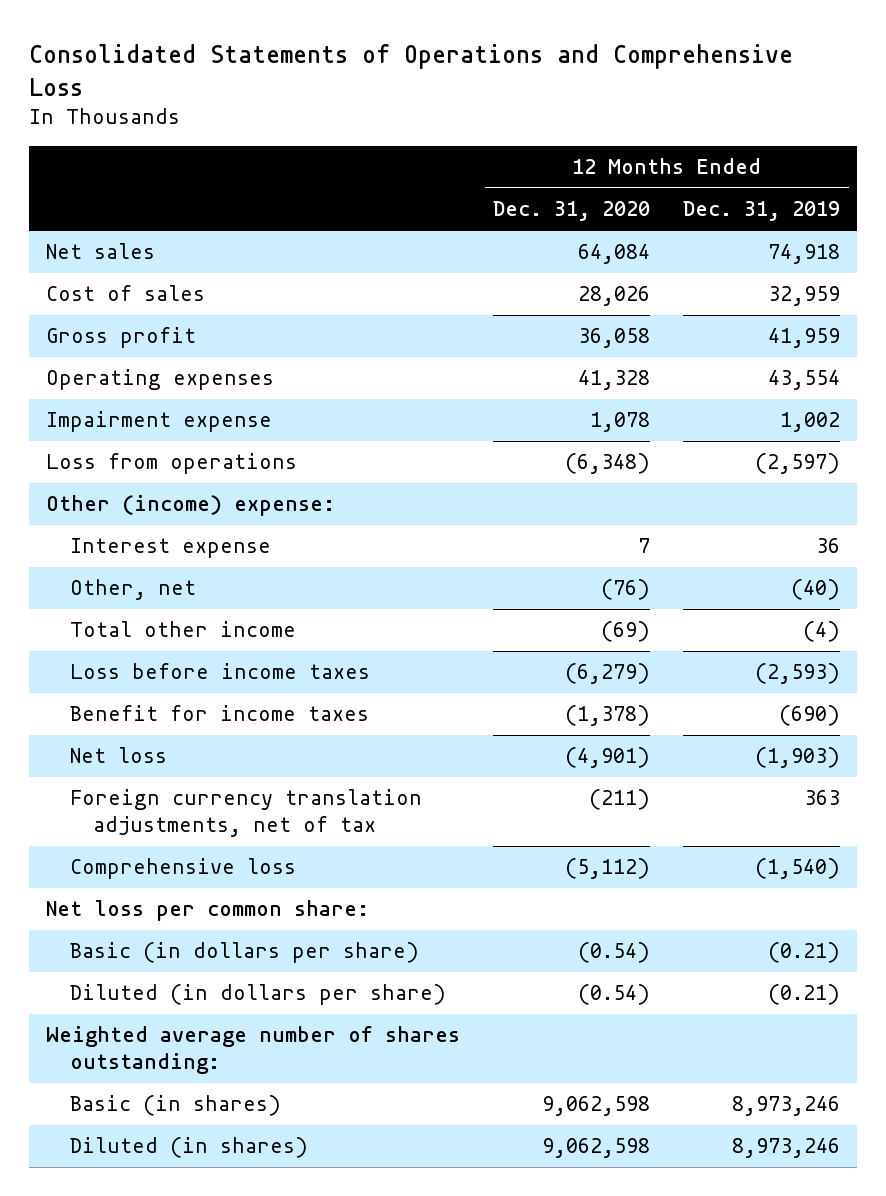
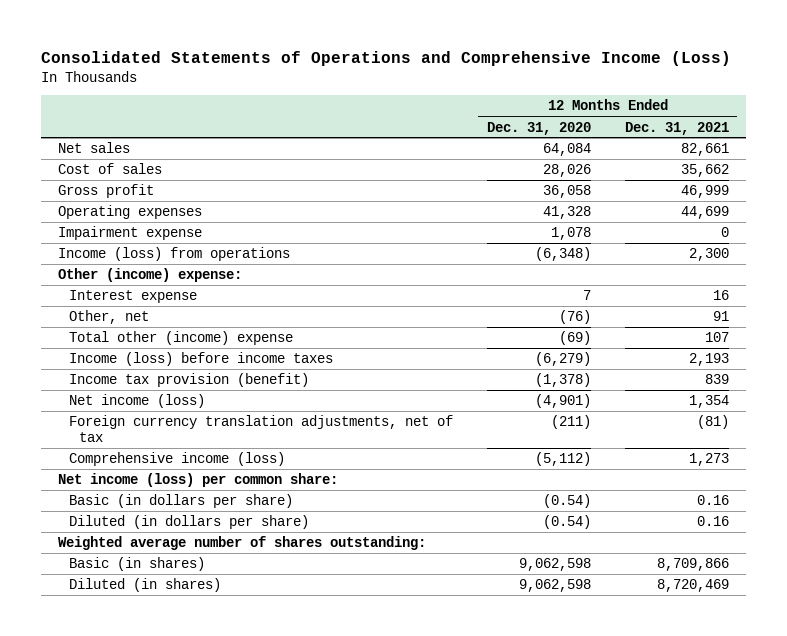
[29,43,794,96] Consolidated Statements of Operations and Comprehensive Loss -> [41,50,732,66] Consolidated Statements of Operations and Comprehensive Income (Loss)
[683,201,841,222] Dec. 31, 2019 -> none
none -> [624,121,729,135] Dec. 31, 2021
[46,453,298,475] Loss from operations -> [58,247,291,262] Income (loss) from operations
[69,621,296,638] Total other income -> [68,331,293,346] Total other (income) expense
[69,663,370,680] Loss before income taxes -> [68,352,333,367] Income (loss) before income taxes
[69,705,369,722] Benefit for income taxes -> [68,373,309,388] Income tax provision (benefit)
[69,747,167,764] Net loss -> [68,394,205,409] Net income (loss)
[69,858,296,880] Comprehensive loss -> [68,452,285,467] Comprehensive income (loss)
[46,900,370,922] Net loss per common share: -> [58,473,339,488] Net income (loss) per common share:

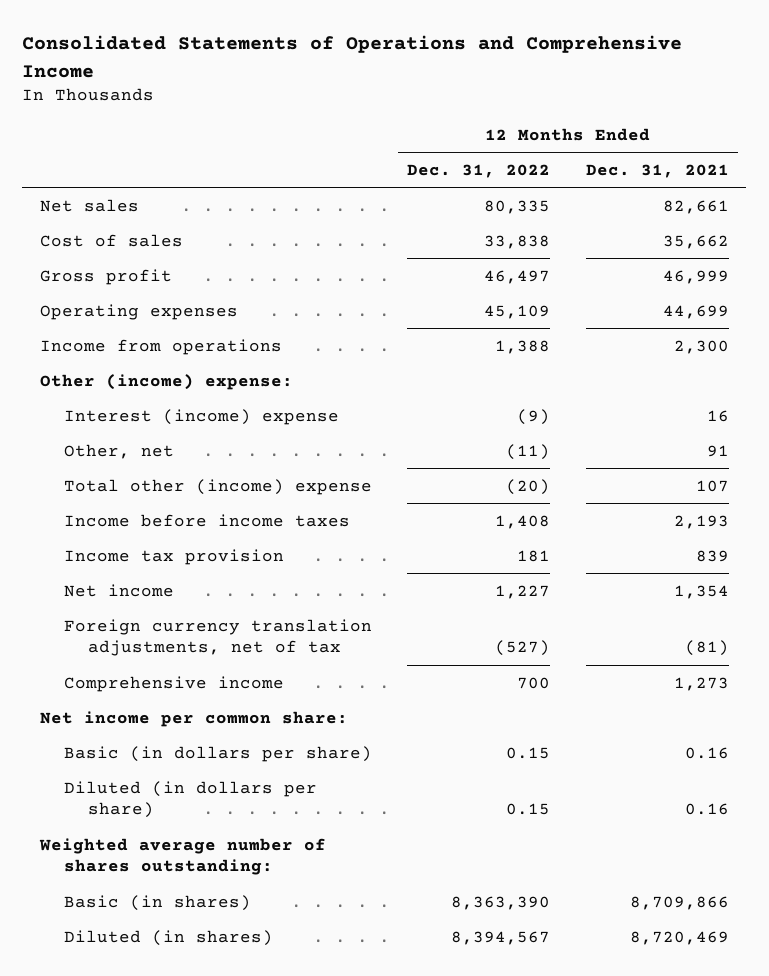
[41,50,732,66] Consolidated Statements of Operations and Comprehensive Income (Loss) -> [22,35,683,78] Consolidated Statements of Operations and Comprehensive Income
[486,121,591,135] Dec. 31, 2020 -> none
none -> [407,164,551,179] Dec. 31, 2022
[58,226,203,241] Impairment expense -> none
[58,247,291,262] Income (loss) from operations -> [40,338,283,355] Income from operations
[68,290,197,304] Interest expense -> [63,408,339,425] Interest (income) expense
[68,352,333,367] Income (loss) before income taxes -> [63,513,350,527] Income before income taxes
[68,373,309,388] Income tax provision (benefit) -> [63,548,284,565] Income tax provision
[68,394,205,409] Net income (loss) -> [63,583,174,597] Net income
[68,452,285,467] Comprehensive income (loss) -> [63,675,284,692] Comprehensive income
[58,473,339,488] Net income (loss) per common share: -> [40,710,349,727] Net income per common share:

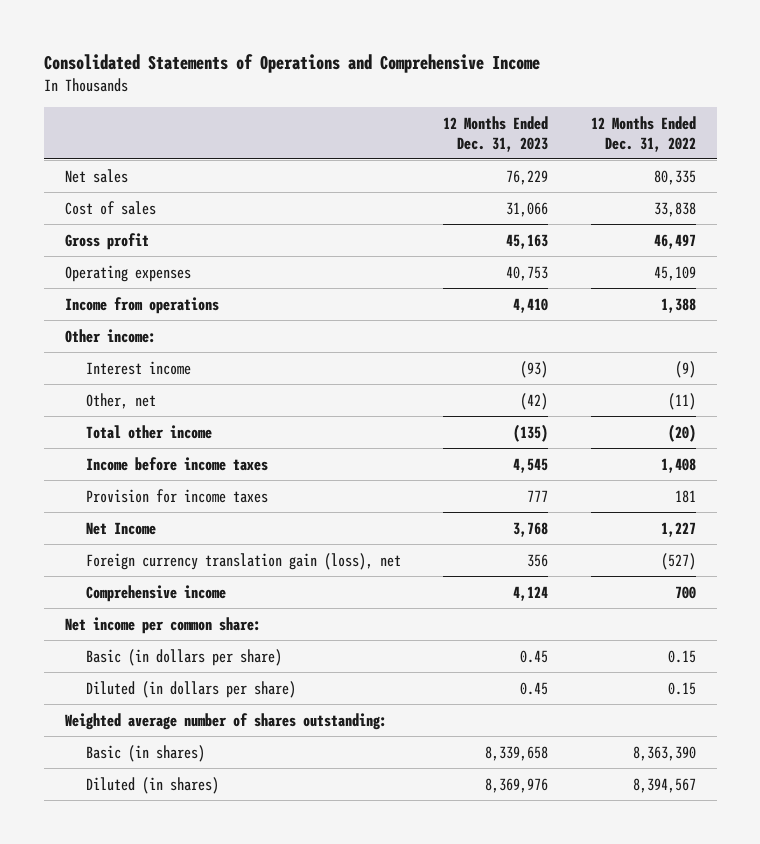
[585,164,729,179] Dec. 31, 2021 -> none
none -> [443,115,549,152] 12 Months Ended Dec. 31, 2023
[40,373,294,390] Other (income) expense: -> [64,328,156,343] Other income:
[63,408,339,425] Interest (income) expense -> [86,360,192,375] Interest income
[63,478,372,495] Total other (income) expense -> [86,424,213,439] Total other income
[63,548,284,565] Income tax provision -> [86,488,269,503] Provision for income taxes
[63,583,174,597] Net income -> [86,521,157,535] Net Income
[63,618,372,657] Foreign currency translation adjustments, net of tax -> [86,552,402,570] Foreign currency translation gain (loss), net

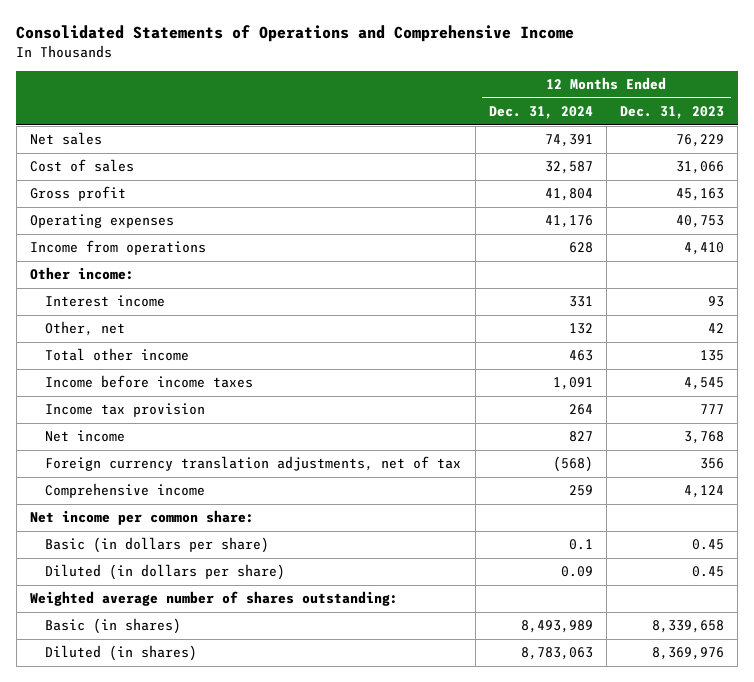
[590,115,696,152] 12 Months Ended Dec. 31, 2022 -> none
none -> [488,106,593,120] Dec. 31, 2024
[520,360,549,378] (93) -> [708,296,725,308] 93
[520,392,549,410] (42) -> [708,323,725,334] 42
[513,423,549,442] (135) -> [700,350,725,362] 135
[86,488,269,503] Provision for income taxes -> [45,403,206,418] Income tax provision
[86,521,157,535] Net Income -> [45,430,126,443] Net income
[86,552,402,570] Foreign currency translation gain (loss), net -> [45,456,462,472] Foreign currency translation adjustments, net of tax

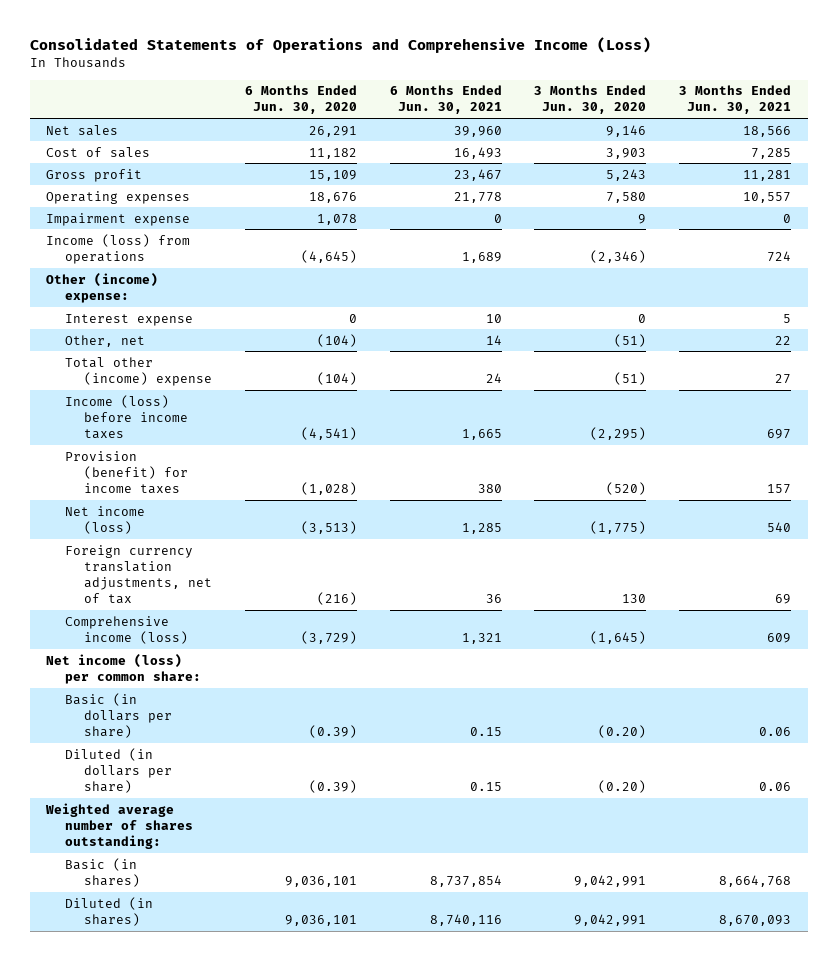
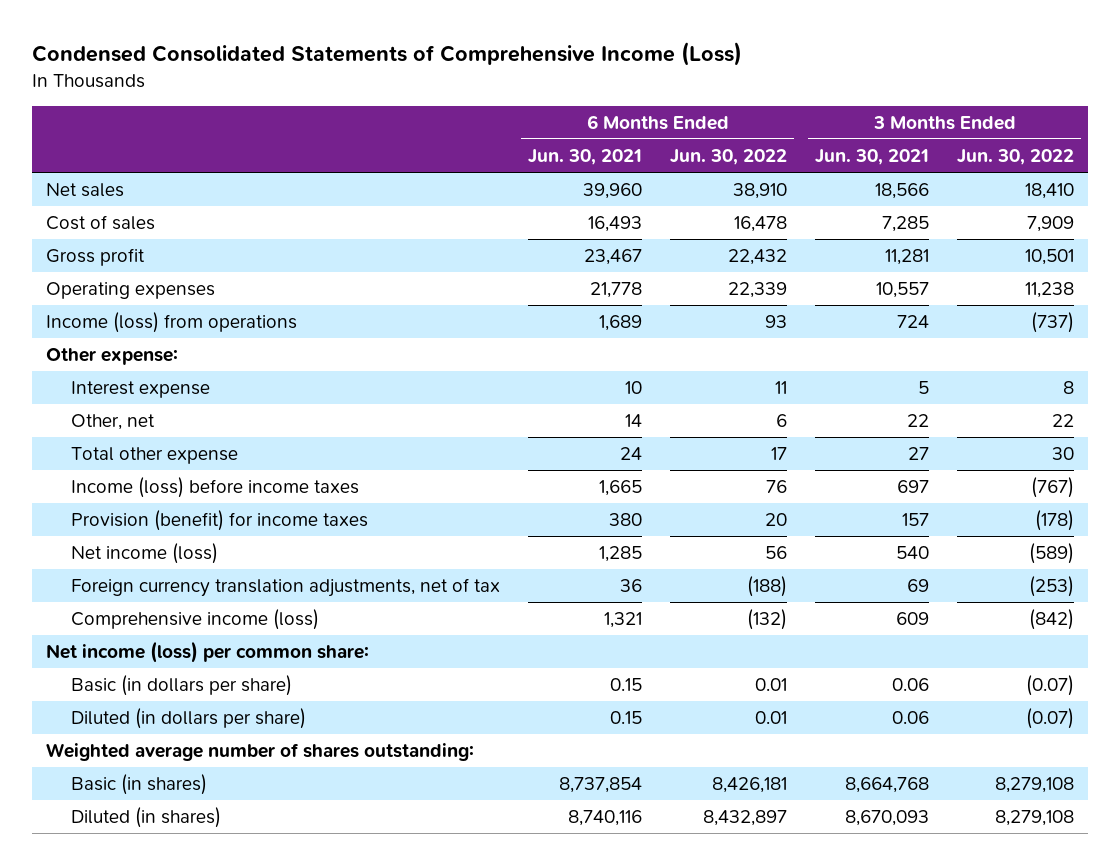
[29,36,651,53] Consolidated Statements of Operations and Comprehensive Income (Loss) -> [31,42,742,67] Condensed Consolidated Statements of Comprehensive Income (Loss)
[244,85,357,115] 6 Months Ended Jun. 30, 2020 -> none
[534,85,647,115] 3 Months Ended Jun. 30, 2020 -> none
none -> [670,148,788,165] Jun. 30, 2022
none -> [957,148,1075,165] Jun. 30, 2022
[46,212,191,226] Impairment expense -> none
[46,272,159,303] Other (income) expense: -> [45,348,178,366] Other expense:
[65,356,213,386] Total other (income) expense -> [71,447,239,465] Total other expense

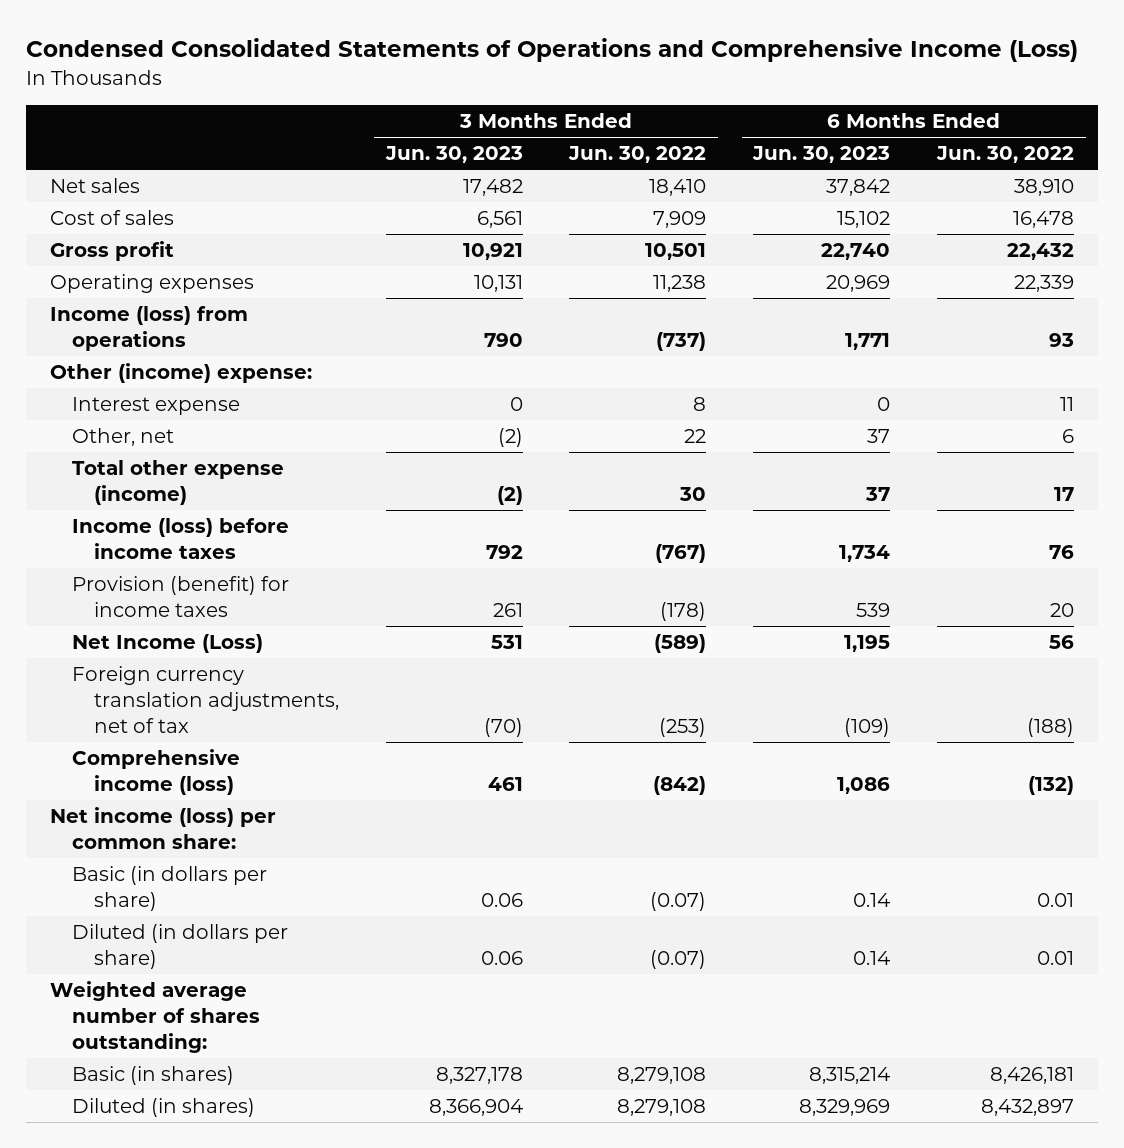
[31,42,742,67] Condensed Consolidated Statements of Comprehensive Income (Loss) -> [26,38,1079,63] Condensed Consolidated Statements of Operations and Comprehensive Income (Loss)
[528,148,643,165] Jun. 30, 2021 -> none
[815,148,930,165] Jun. 30, 2021 -> none
none -> [384,146,523,164] Jun. 30, 2023
none -> [752,146,891,164] Jun. 30, 2023
[45,348,178,366] Other expense: -> [49,363,312,384] Other (income) expense:
[71,447,239,465] Total other expense -> [71,460,284,505] Total other expense (income)
[71,543,219,565] Net income (loss) -> [71,634,263,654] Net Income (Loss)

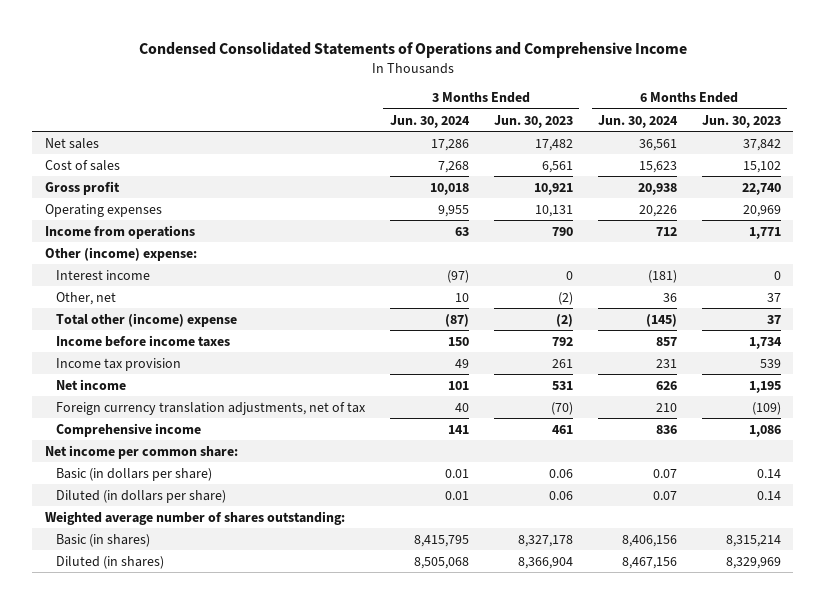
[26,38,1079,63] Condensed Consolidated Statements of Operations and Comprehensive Income (Loss) -> [138,41,687,58] Condensed Consolidated Statements of Operations and Comprehensive Income
[568,146,707,164] Jun. 30, 2022 -> none
[936,146,1075,164] Jun. 30, 2022 -> none
none -> [389,114,470,128] Jun. 30, 2024
none -> [597,114,678,128] Jun. 30, 2024
[49,306,248,351] Income (loss) from operations -> [44,224,195,239] Income from operations
[71,397,240,416] Interest expense -> [55,269,150,280] Interest income
[71,460,284,505] Total other expense (income) -> [55,312,237,327] Total other (income) expense
[71,518,289,559] Income (loss) before income taxes -> [55,334,230,347] Income before income taxes
[71,576,289,617] Provision (benefit) for income taxes -> [55,357,181,371] Income tax provision
[71,634,263,654] Net Income (Loss) -> [55,378,126,390] Net income
[71,749,240,795] Comprehensive income (loss) -> [55,422,201,437] Comprehensive income
[49,807,276,849] Net income (loss) per common share: -> [44,444,238,459] Net income per common share:

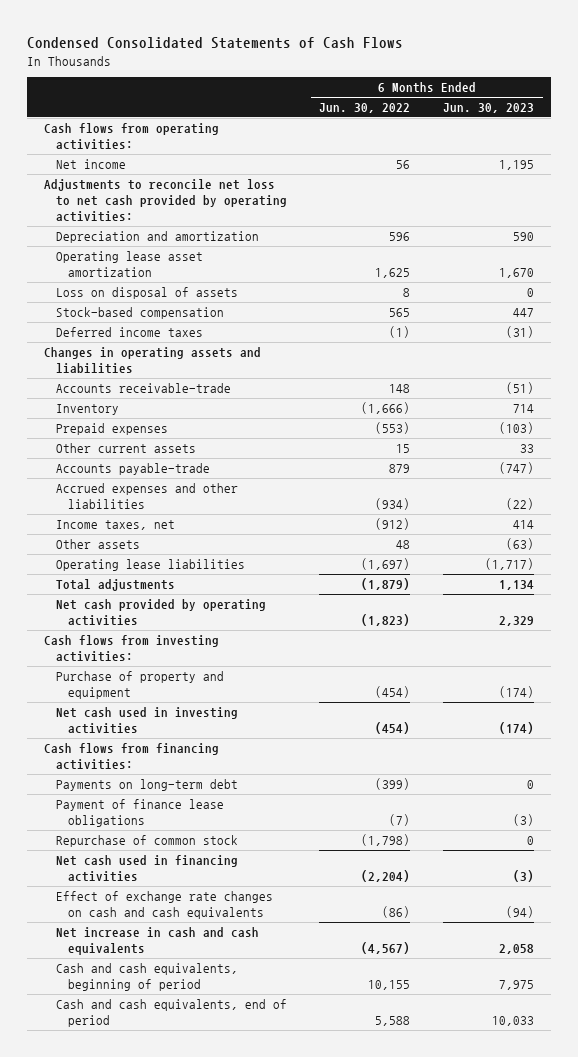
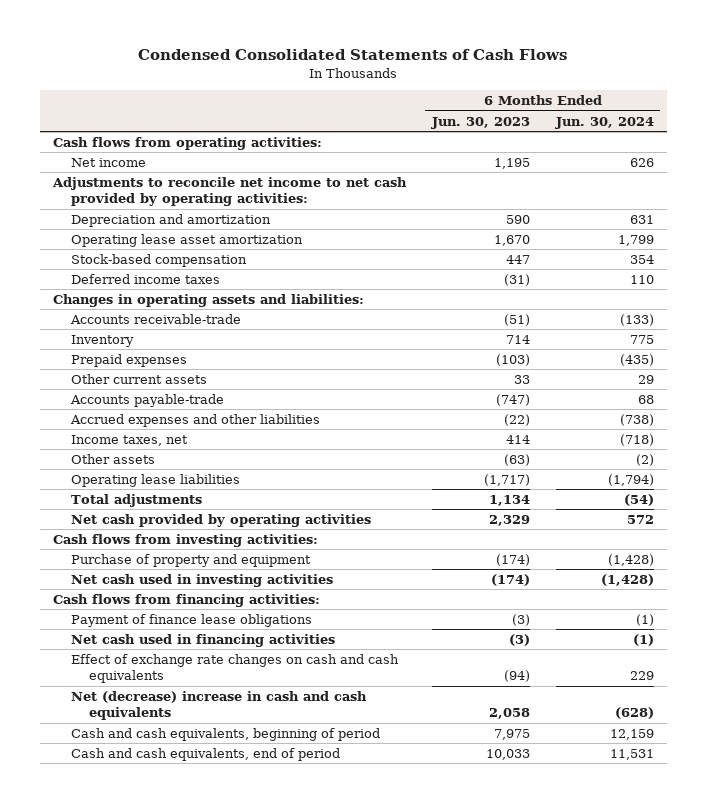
[319,103,411,114] Jun. 30, 2022 -> none
none -> [554,116,654,129] Jun. 30, 2024
[43,178,287,223] Adjustments to reconcile net loss to net cash provided by operating activities: -> [51,176,407,207] Adjustments to reconcile net income to net cash provided by operating activities:
[55,286,238,299] Loss on disposal of assets -> none
[43,346,261,375] Changes in operating assets and liabilities -> [52,293,364,307] Changes in operating assets and liabilities:
[55,778,238,791] Payments on long-term debt -> none
[55,834,238,847] Repurchase of common stock -> none
[55,926,259,956] Net increase in cash and cash equivalents -> [71,690,368,721] Net (decrease) increase in cash and cash equivalents

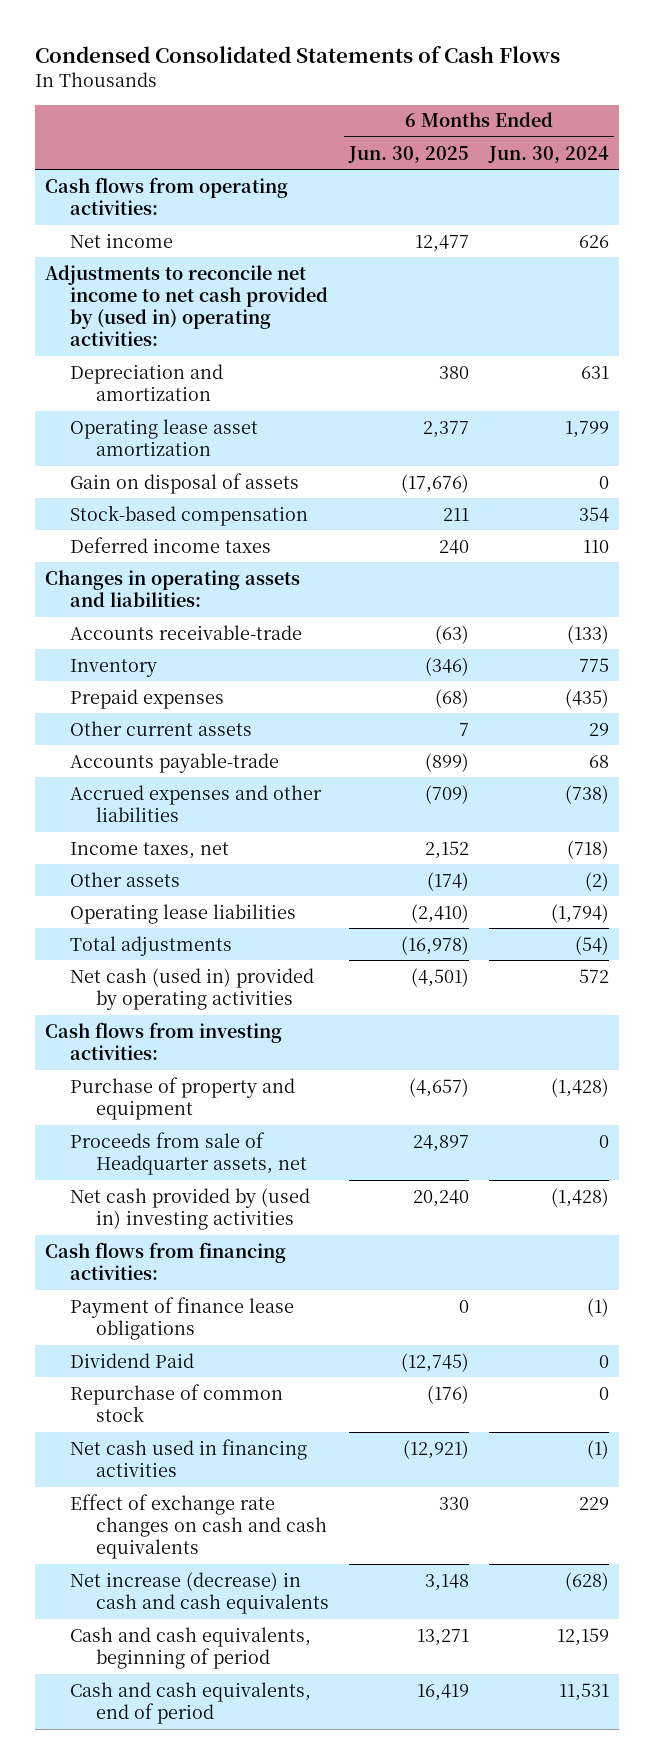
[430,116,530,129] Jun. 30, 2023 -> none
none -> [348,145,470,163] Jun. 30, 2025
[51,176,407,207] Adjustments to reconcile net income to net cash provided by operating activities: -> [45,264,329,347] Adjustments to reconcile net income to net cash provided by (used in) operating activities:
none -> [70,472,300,494] Gain on disposal of assets
[71,513,372,527] Net cash provided by operating activities -> [70,967,315,1010] Net cash (used in) provided by operating activities
none -> [70,1131,307,1175] Proceeds from sale of Headquarter assets, net
[71,573,334,587] Net cash used in investing activities -> [70,1187,311,1230] Net cash provided by (used in) investing activities
none -> [70,1352,195,1368] Dividend Paid
none -> [70,1383,284,1422] Repurchase of common stock
[71,690,368,721] Net (decrease) increase in cash and cash equivalents -> [70,1571,329,1614] Net increase (decrease) in cash and cash equivalents

